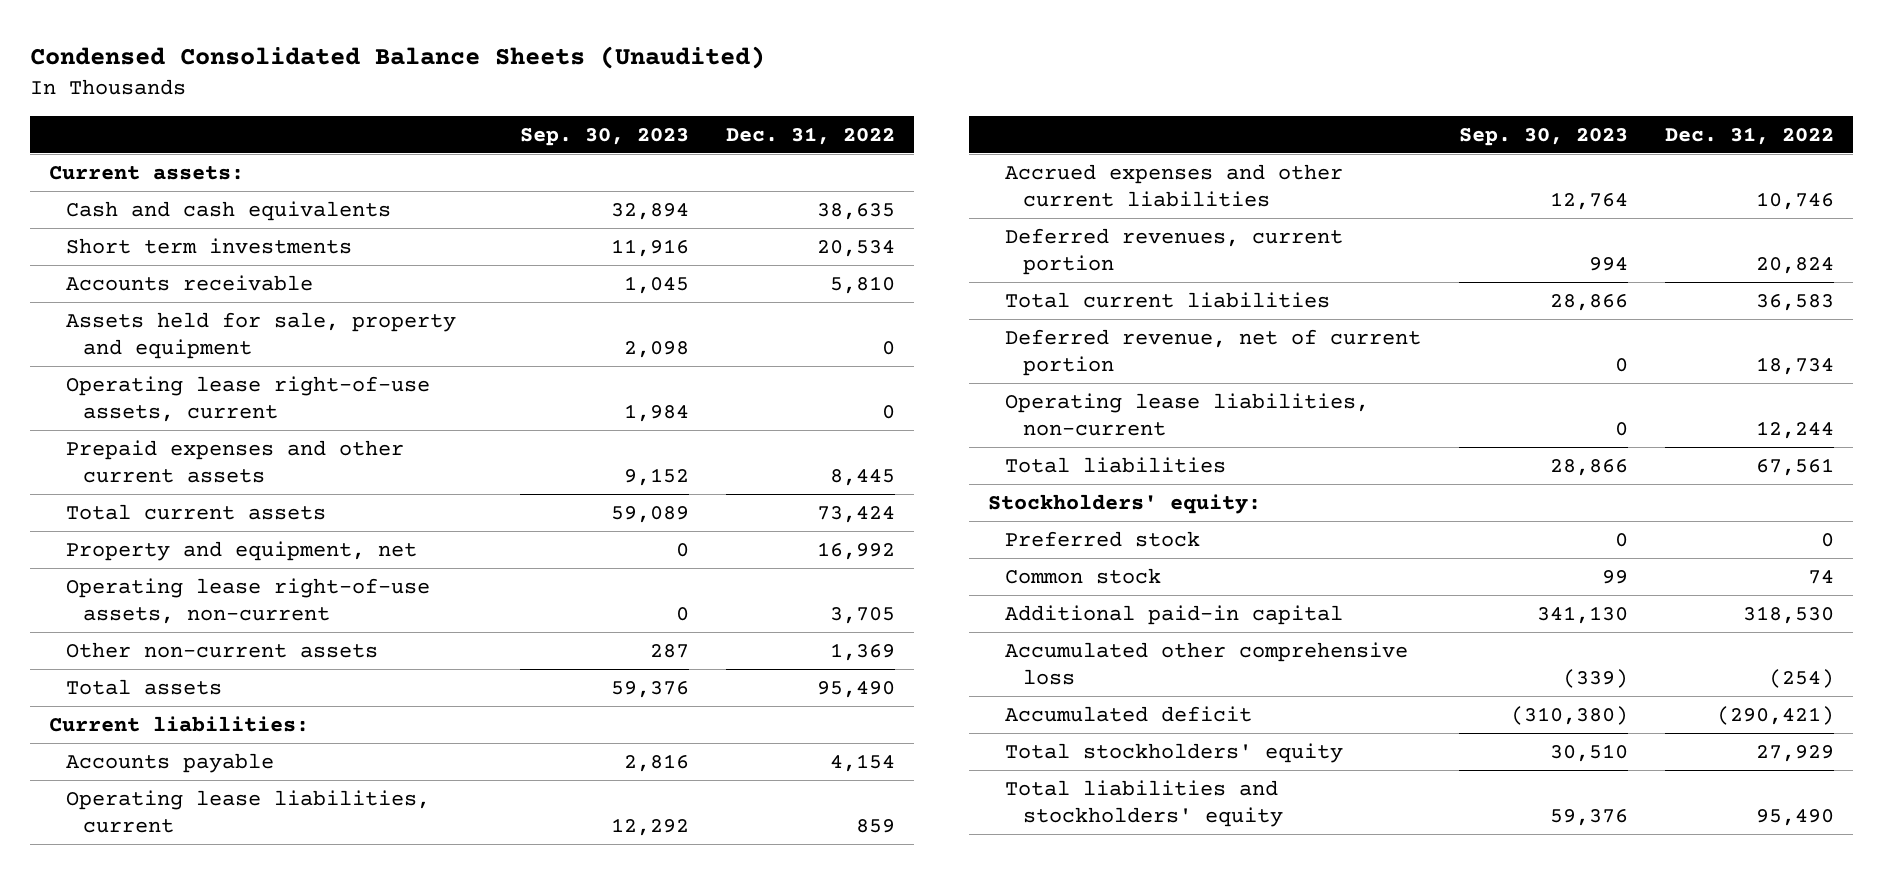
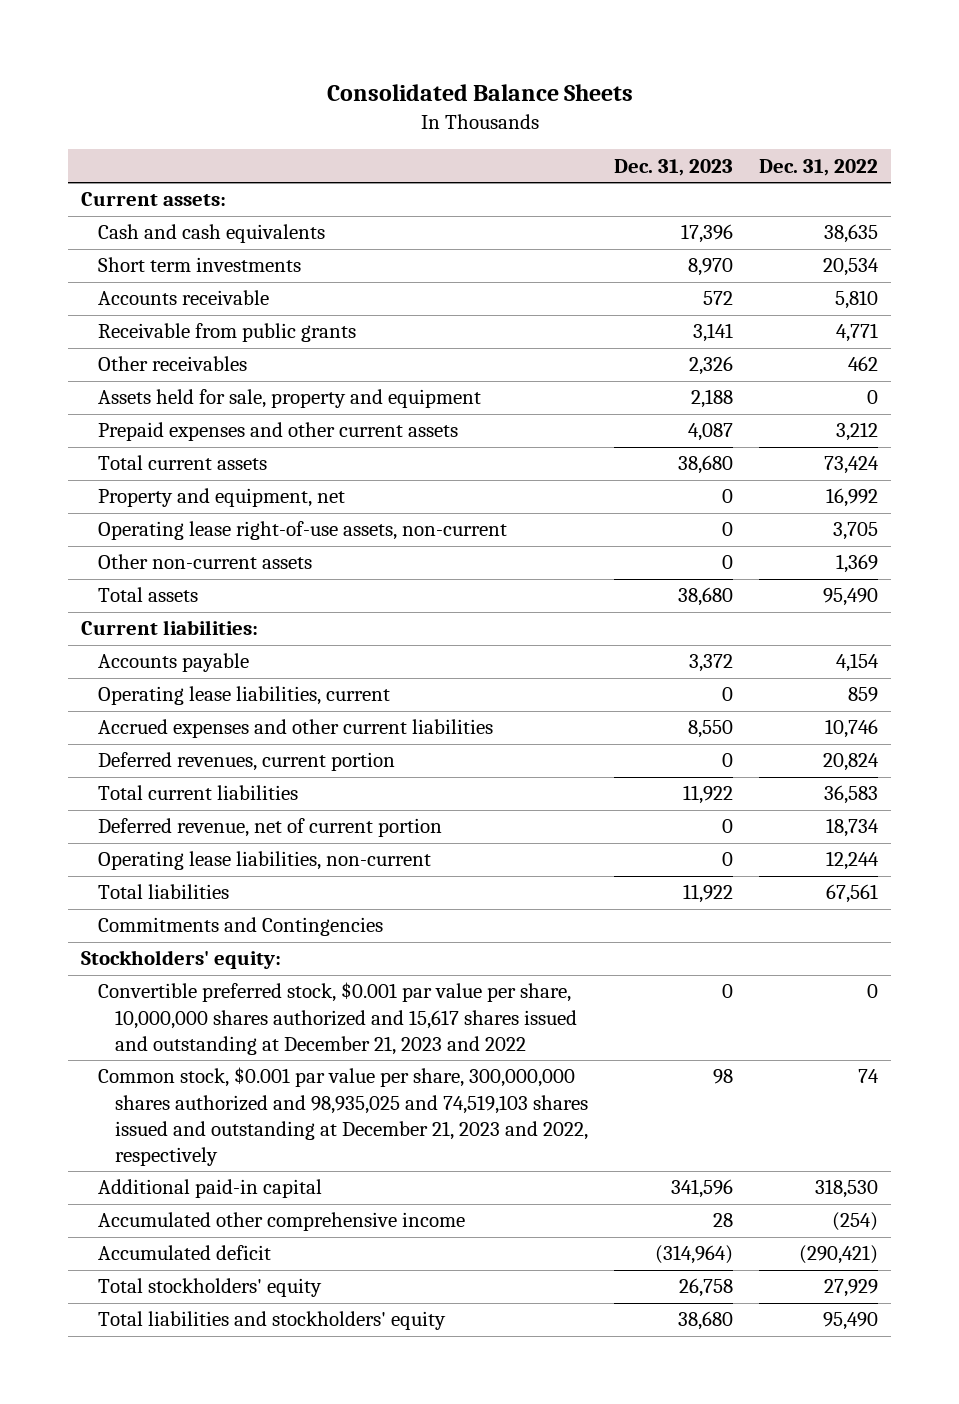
[29,46,765,70] Condensed Consolidated Balance Sheets (Unaudited) -> [326,83,633,101] Consolidated Balance Sheets
[519,127,689,146] Sep. 30, 2023 -> none
none -> [614,158,734,176] Dec. 31, 2023
none -> [98,323,357,343] Receivable from public grants
none -> [98,356,248,372] Other receivables
[66,375,431,423] Operating lease right-of-use assets, current -> none
[830,469,896,487] 8,445 -> [835,422,878,442] 3,212
none -> [98,917,384,937] Commitments and Contingencies
[1005,530,1201,547] Preferred stock -> [98,982,578,1055] Convertible preferred stock, $0.001 par value per share, 10,000,000 shares authorized and 15,617 shares issued and outstanding at December 21, 2023 and 2022
[1005,567,1162,584] Common stock -> [98,1067,589,1167] Common stock, $0.001 par value per share, 300,000,000 shares authorized and 98,935,025 and 74,519,103 shares issued and outstanding at December 21, 2023 and 2022, respectively
[1005,641,1409,686] Accumulated other comprehensive loss -> [98,1212,466,1232] Accumulated other comprehensive income

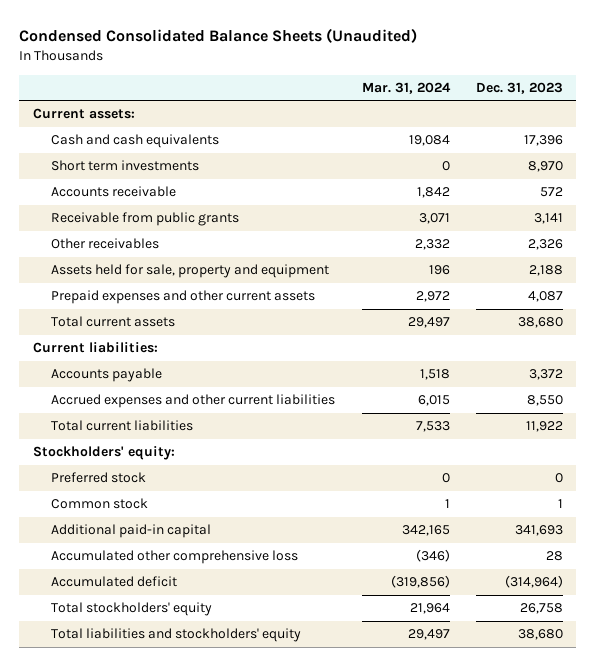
[326,83,633,101] Consolidated Balance Sheets -> [19,28,418,44] Condensed Consolidated Balance Sheets (Unaudited)
[758,158,878,176] Dec. 31, 2022 -> none
none -> [361,81,451,94] Mar. 31, 2024
[98,488,346,508] Property and equipment, net -> none
[98,521,508,541] Operating lease right-of-use assets, non-current -> none
[98,554,313,570] Other non-current assets -> none
[98,587,199,603] Total assets -> none
[98,686,391,706] Operating lease liabilities, current -> none
[98,752,396,772] Deferred revenues, current portion -> none
[98,818,443,838] Deferred revenue, net of current portion -> none
[98,851,432,871] Operating lease liabilities, non-current -> none
[98,884,230,900] Total liabilities -> none
[98,917,384,937] Commitments and Contingencies -> none
[98,1067,589,1167] Common stock, $0.001 par value per share, 300,000,000 shares authorized and 98,935,025 and 74,519,103 shares issued and outstanding at December 21, 2023 and 2022, respectively -> none
[98,982,578,1055] Convertible preferred stock, $0.001 par value per share, 10,000,000 shares authorized and 15,617 shares issued and outstanding at December 21, 2023 and 2022 -> [51,472,147,484] Preferred stock
none -> [51,498,149,510] Common stock
[671,1179,734,1199] 341,596 -> [514,525,563,537] 341,693
[98,1212,466,1232] Accumulated other comprehensive income -> [51,550,299,565] Accumulated other comprehensive loss

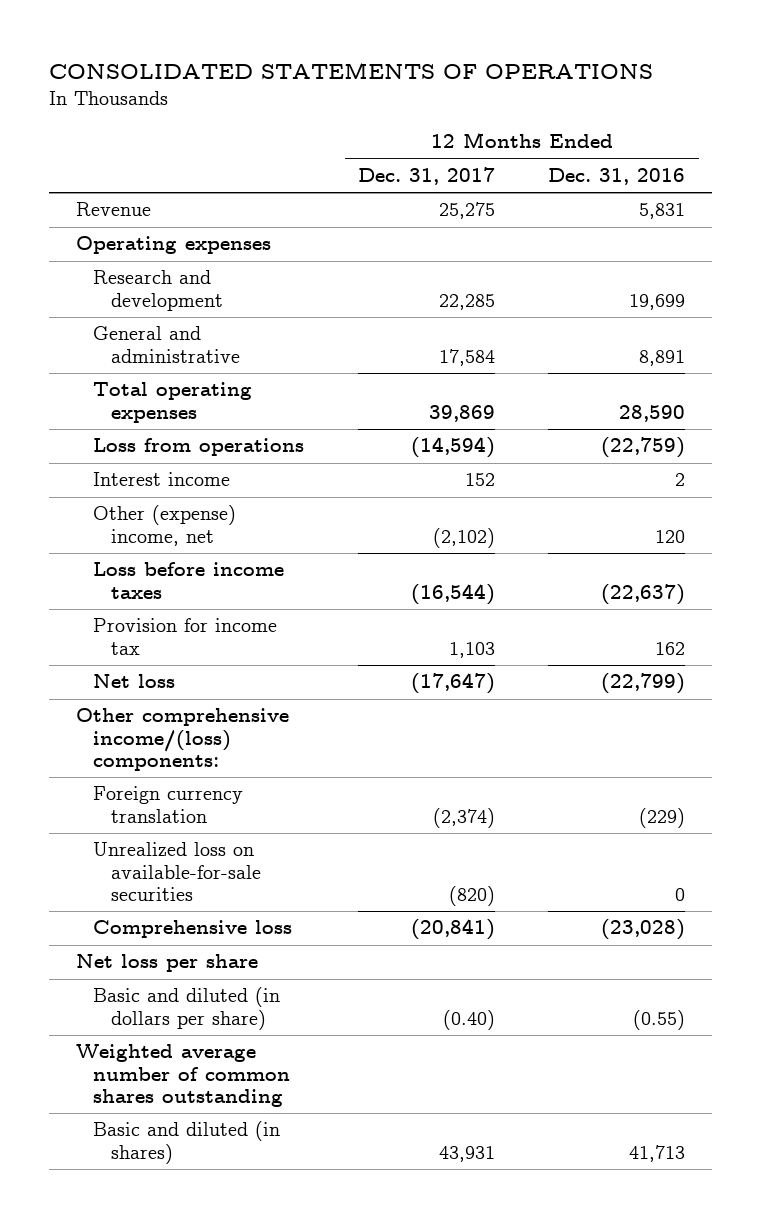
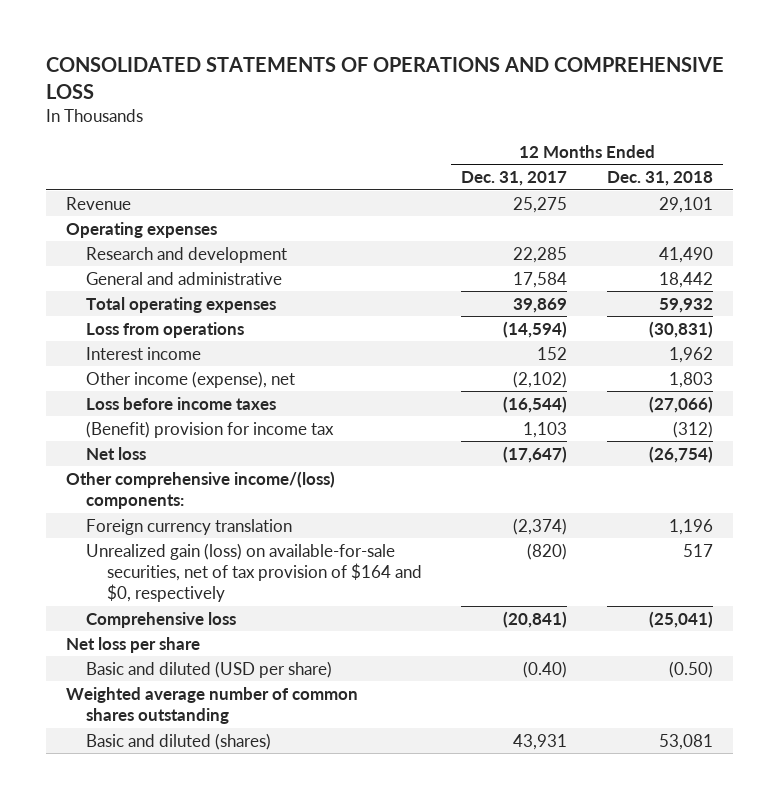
[49,62,654,80] CONSOLIDATED STATEMENTS OF OPERATIONS -> [45,57,724,99] CONSOLIDATED STATEMENTS OF OPERATIONS AND COMPREHENSIVE LOSS
[548,167,686,185] Dec. 31, 2016 -> none
none -> [606,171,713,187] Dec. 31, 2018
[93,505,237,546] Other (expense) income, net -> [86,370,296,388] Other income (expense), net
[93,618,278,655] Provision for income tax -> [86,420,335,438] (Benefit) provision for income tax
[93,842,261,902] Unrealized loss on available-for-sale securities -> [86,542,422,602] Unrealized gain (loss) on available-for-sale securities, net of tax provision of $164 and $0, respectively
[93,987,281,1030] Basic and diluted (in dollars per share) -> [86,660,333,678] Basic and diluted (USD per share)
[93,1121,281,1164] Basic and diluted (in shares) -> [86,732,272,750] Basic and diluted (shares)

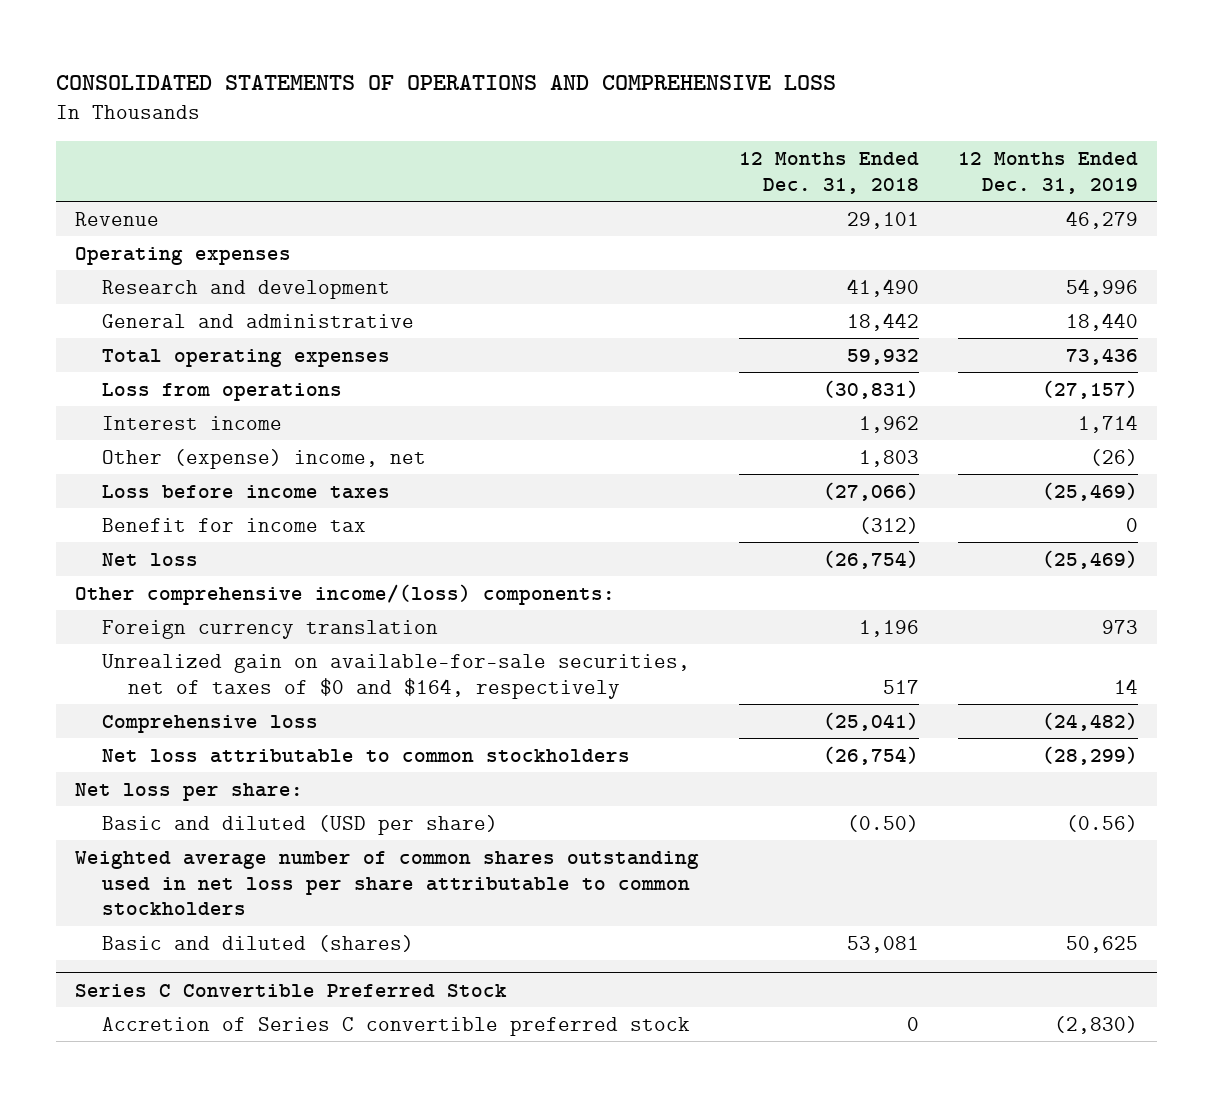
[461,171,568,187] Dec. 31, 2017 -> none
none -> [957,152,1138,194] 12 Months Ended Dec. 31, 2019
[86,370,296,388] Other income (expense), net -> [101,448,426,469] Other (expense) income, net
[86,420,335,438] (Benefit) provision for income tax -> [101,517,366,532] Benefit for income tax
[86,542,422,602] Unrealized gain (loss) on available-for-sale securities, net of tax provision of $164 and $0, respectively -> [101,653,690,699] Unrealized gain on available-for-sale securities, net of taxes of $0 and $164, respectively
none -> [101,748,630,763] Net loss attributable to common stockholders
[65,636,200,653] Net loss per share -> [75,782,304,801] Net loss per share:
[65,686,358,724] Weighted average number of common shares outstanding -> [75,850,700,916] Weighted average number of common shares outstanding used in net loss per share attributable to common stockholders
none -> [75,983,508,997] Series C Convertible Preferred Stock
none -> [101,1016,690,1036] Accretion of Series C convertible preferred stock

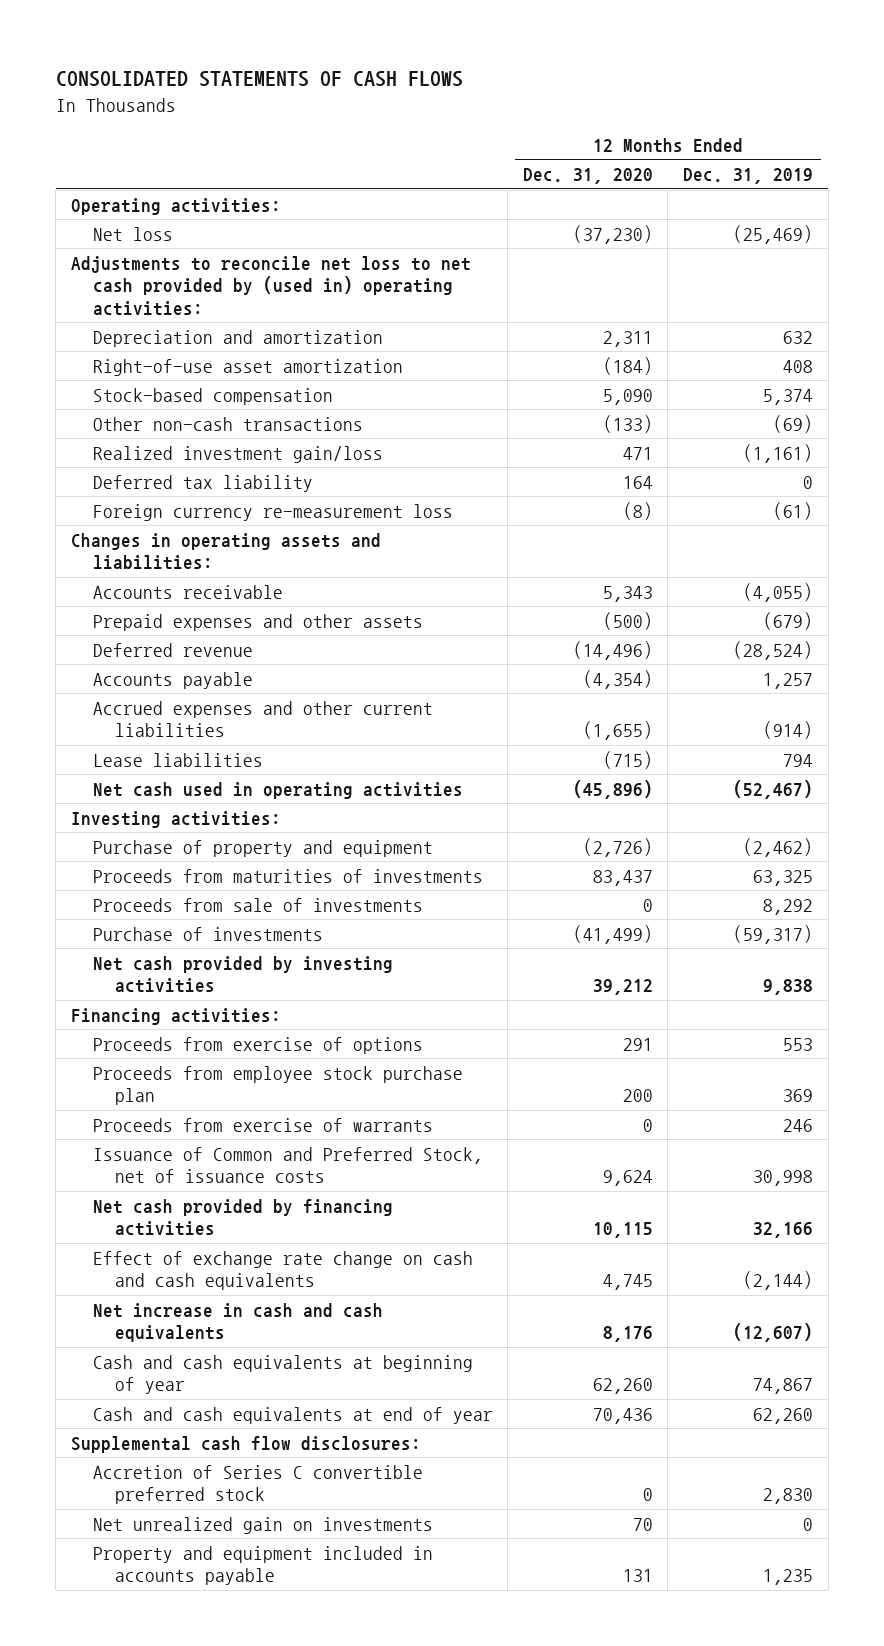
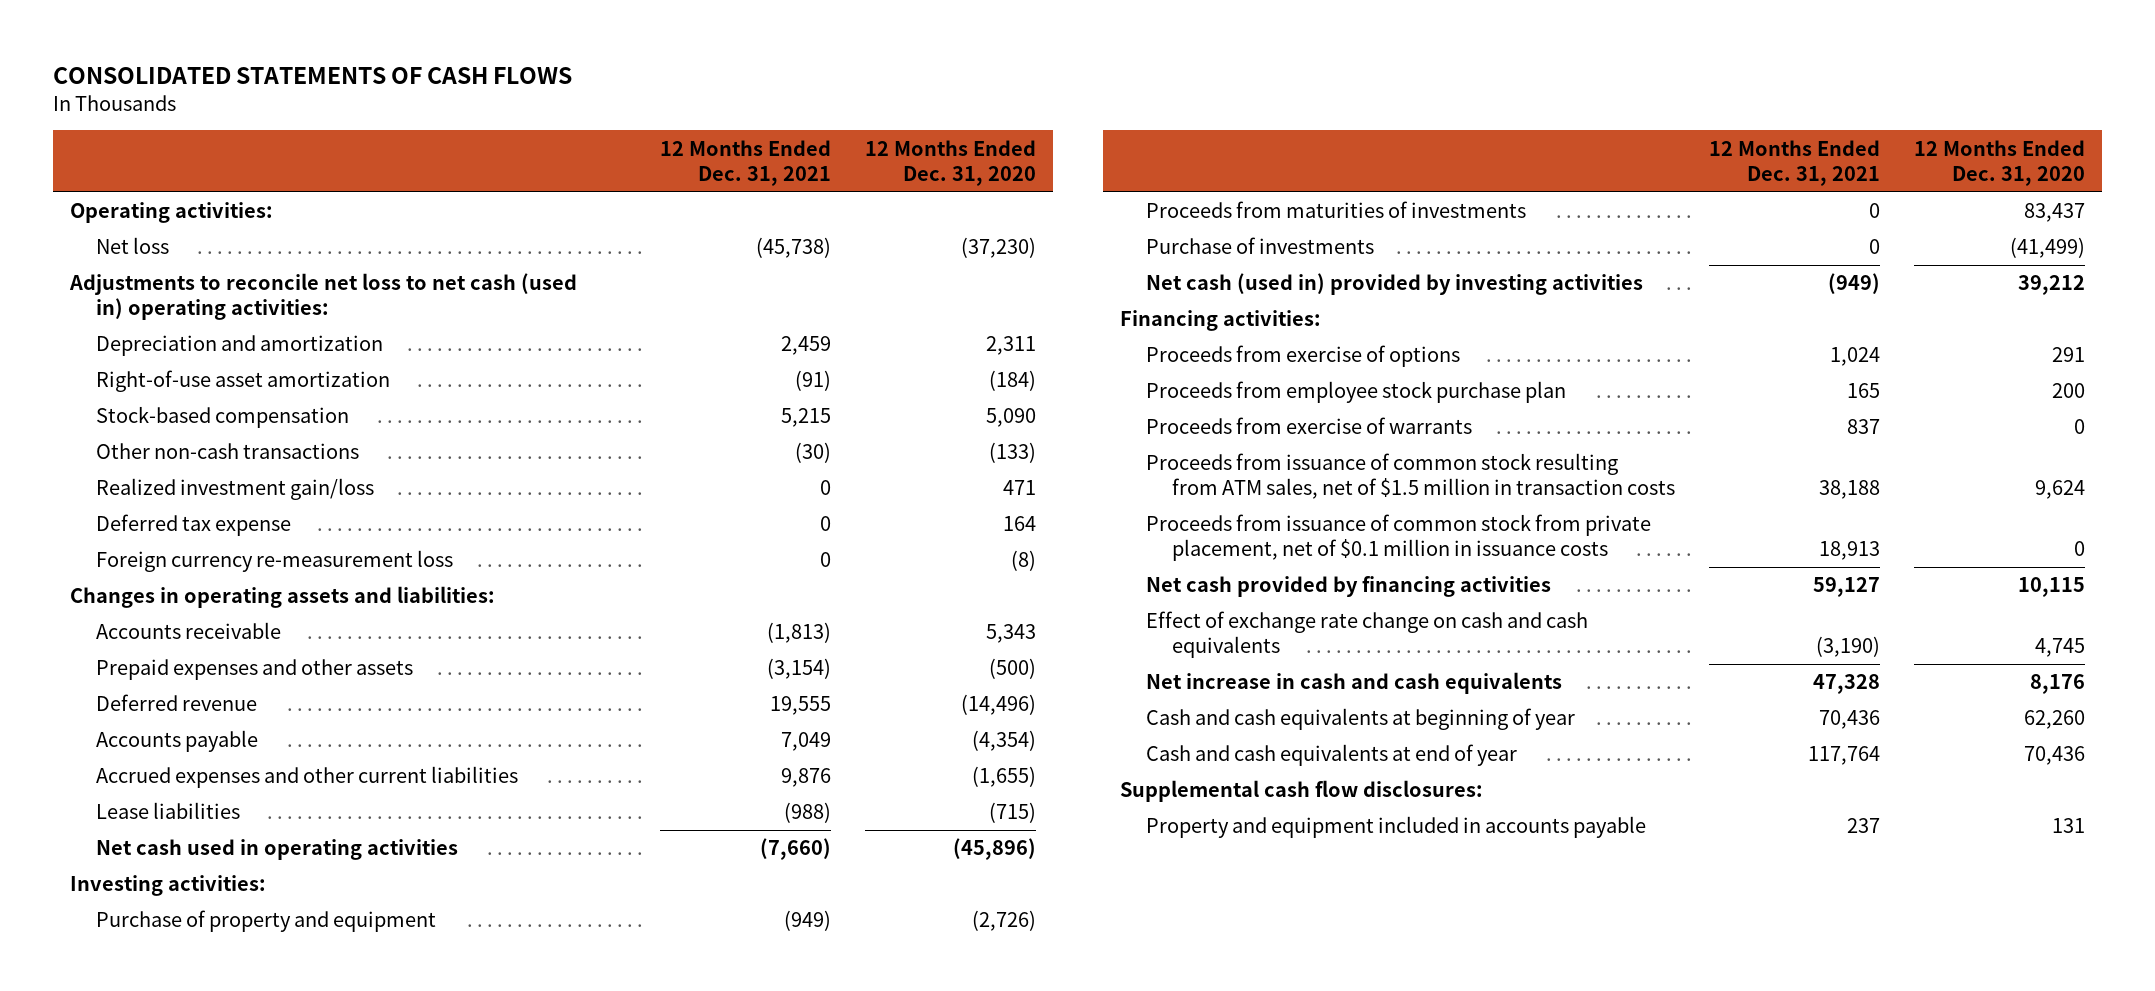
[682,168,813,185] Dec. 31, 2019 -> none
none -> [659,139,831,186] 12 Months Ended Dec. 31, 2021
[70,255,471,317] Adjustments to reconcile net loss to net cash provided by (used in) operating activities: -> [68,273,577,321] Adjustments to reconcile net loss to net cash (used in) operating activities:
[92,474,313,492] Deferred tax liability -> [96,514,292,537] Deferred tax expense
[92,897,423,912] Proceeds from sale of investments -> none
[92,955,393,994] Net cash provided by investing activities -> [1145,273,1643,296] Net cash (used in) provided by investing activities
[92,1146,483,1184] Issuance of Common and Preferred Stock, net of issuance costs -> [1145,453,1676,500] Proceeds from issuance of common stock resulting from ATM sales, net of $1.5 million in transaction costs
none -> [1145,514,1651,562] Proceeds from issuance of common stock from private placement, net of $0.1 million in issuance costs
[92,1464,423,1505] Accretion of Series C convertible preferred stock -> none
[92,1516,433,1534] Net unrealized gain on investments -> none

